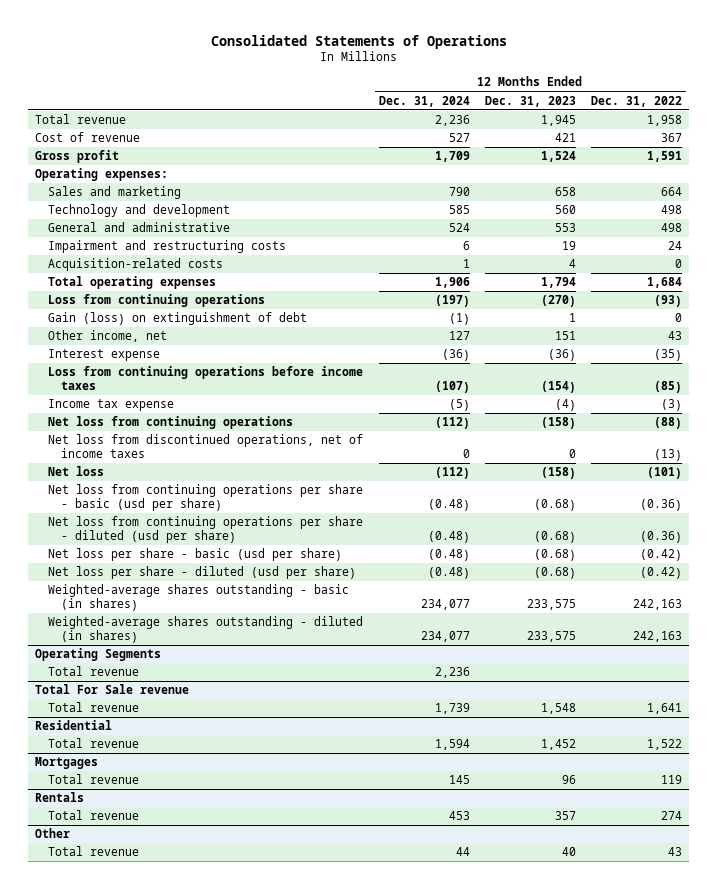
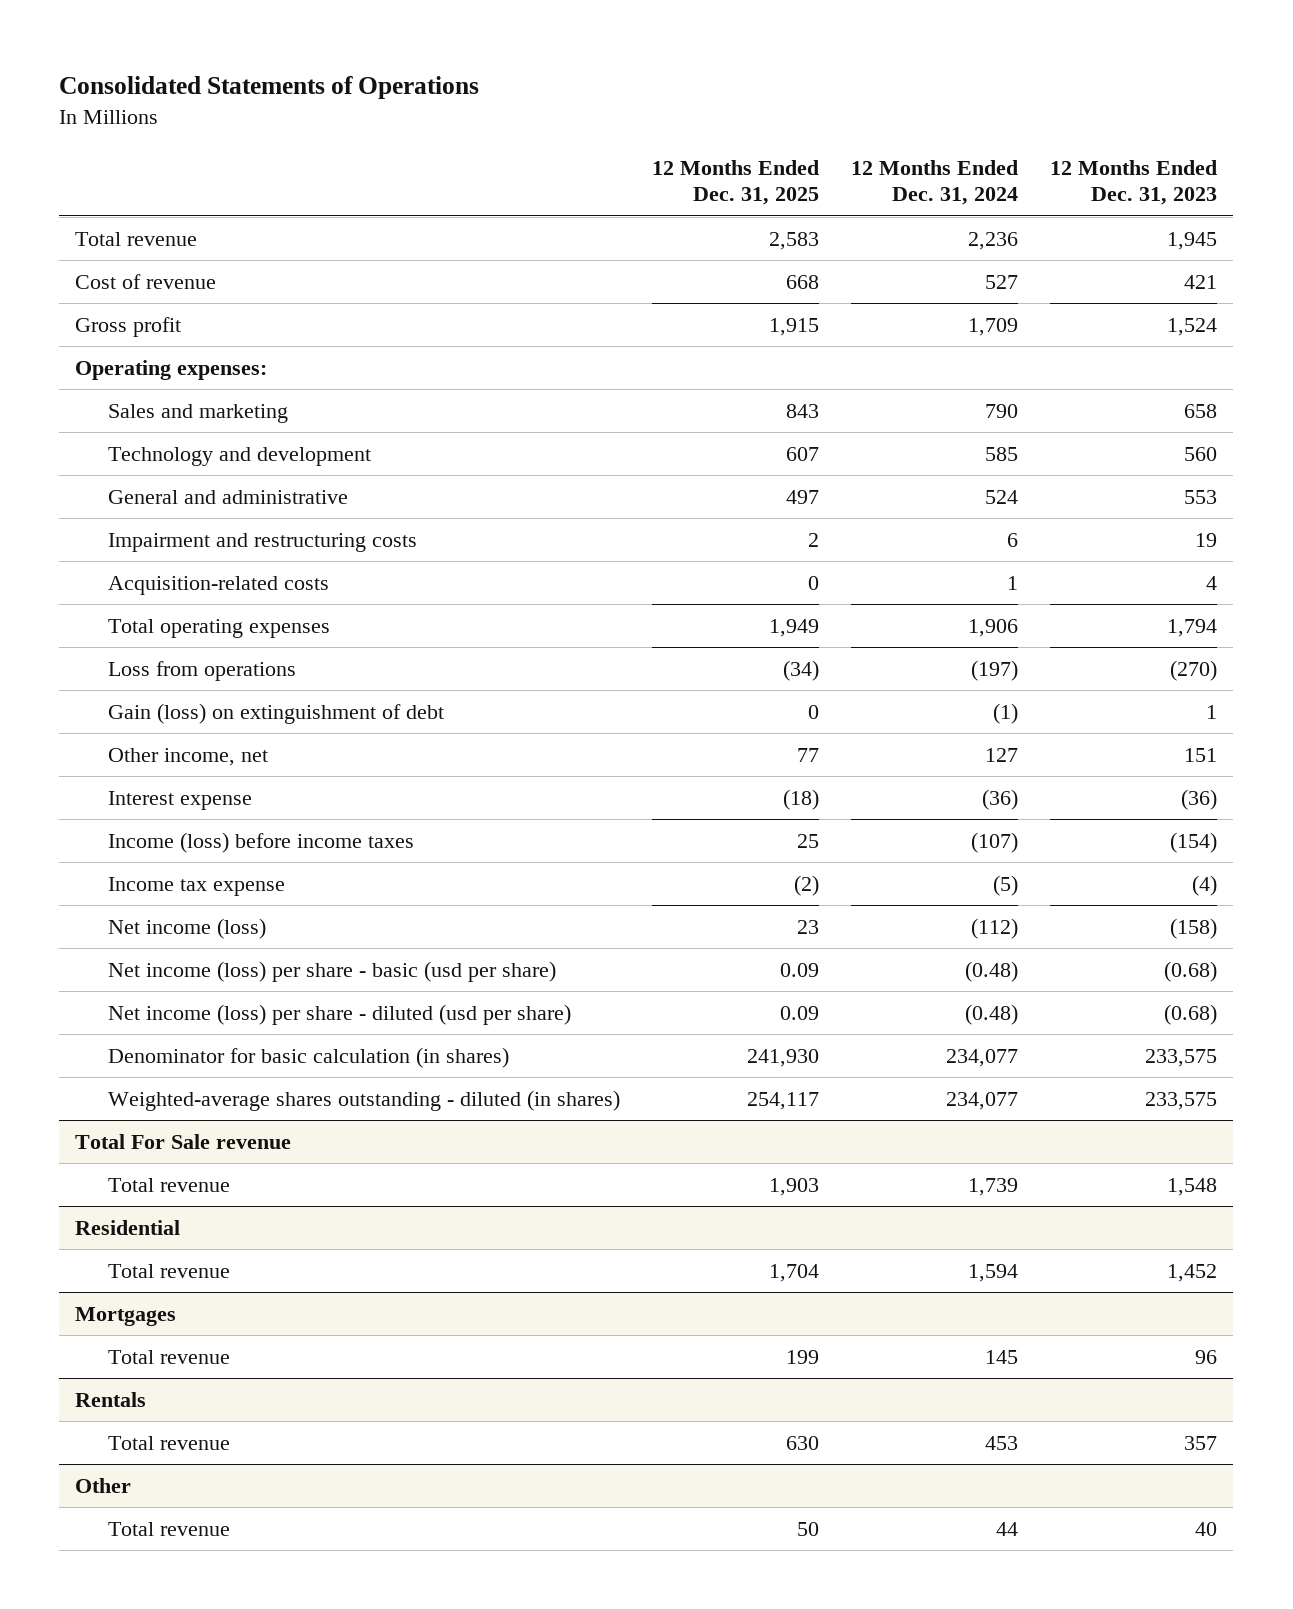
[590,95,682,107] Dec. 31, 2022 -> none
none -> [652,159,820,206] 12 Months Ended Dec. 31, 2025
[48,294,266,308] Loss from continuing operations -> [107,660,296,681] Loss from operations
[48,366,364,391] Loss from continuing operations before income taxes -> [107,831,414,853] Income (loss) before income taxes
[48,416,294,430] Net loss from continuing operations -> none
[48,434,364,459] Net loss from discontinued operations, net of income taxes -> none
[48,484,364,512] Net loss from continuing operations per share - basic (usd per share) -> none
[48,516,364,544] Net loss from continuing operations per share - diluted (usd per share) -> none
[48,466,105,477] Net loss -> [107,917,266,939] Net income (loss)
[48,548,343,562] Net loss per share - basic (usd per share) -> [107,960,556,982] Net income (loss) per share - basic (usd per share)
[48,566,357,580] Net loss per share - diluted (usd per share) -> [107,1003,571,1025] Net income (loss) per share - diluted (usd per share)
[48,584,350,612] Weighted-average shares outstanding - basic (in shares) -> [107,1046,509,1068] Denominator for basic calculation (in shares)
[35,648,162,662] Operating Segments -> none
[48,666,140,677] Total revenue -> none

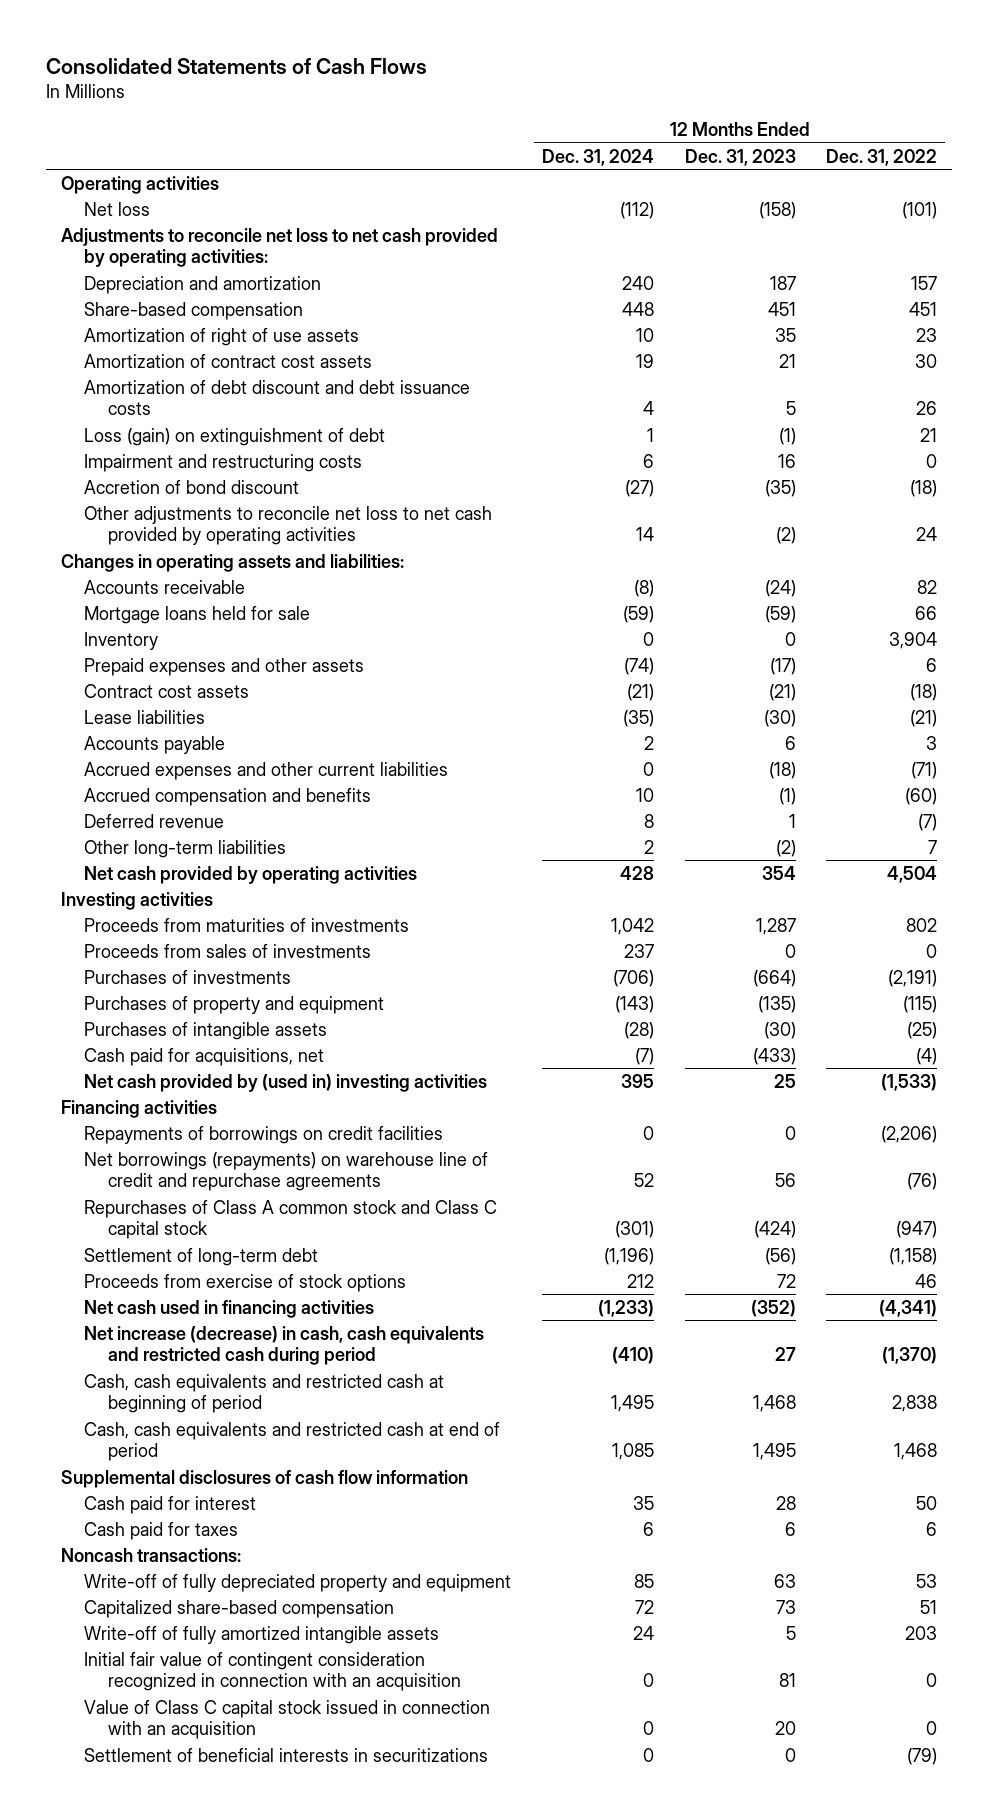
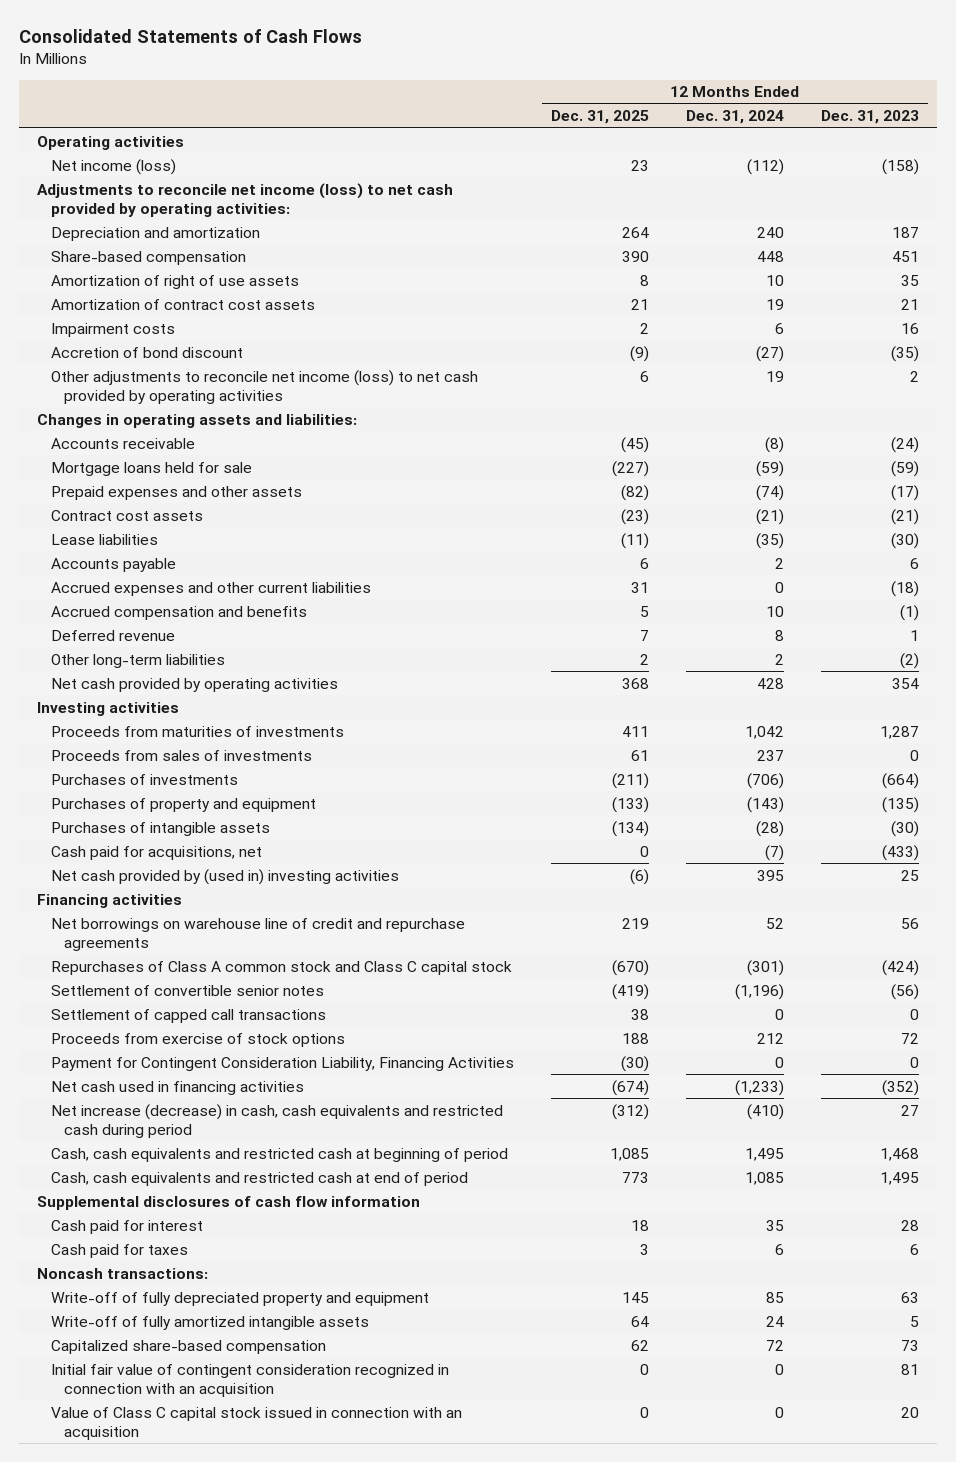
[826,148,938,166] Dec. 31, 2022 -> none
none -> [550,110,649,125] Dec. 31, 2025
[84,201,151,216] Net loss -> [50,158,176,175] Net income (loss)
[61,227,499,268] Adjustments to reconcile net loss to net cash provided by operating activities: -> [37,182,454,217] Adjustments to reconcile net income (loss) to net cash provided by operating activities:
[84,379,471,416] Amortization of debt discount and debt issuance costs -> none
[84,427,386,446] Loss (gain) on extinguishment of debt -> none
[84,453,363,472] Impairment and restructuring costs -> [50,322,175,337] Impairment costs
[84,505,493,546] Other adjustments to reconcile net loss to net cash provided by operating activities -> [50,369,478,404] Other adjustments to reconcile net income (loss) to net cash provided by operating activities
[636,527,655,542] 14 -> [765,370,784,382] 19
[775,527,796,545] (2) -> [909,370,919,382] 2
[84,631,159,650] Inventory -> none
[84,1125,444,1144] Repayments of borrowings on credit facilities -> none
[84,1151,489,1192] Net borrowings (repayments) on warehouse line of credit and repurchase agreements -> [50,917,465,951] Net borrowings on warehouse line of credit and repurchase agreements
[84,1247,319,1266] Settlement of long-term debt -> [50,984,324,996] Settlement of convertible senior notes
none -> [50,1008,326,1023] Settlement of capped call transactions
none -> [50,1056,514,1071] Payment for Contingent Consideration Liability, Financing Activities
[84,1599,395,1618] Capitalized share-based compensation -> [50,1339,326,1354] Capitalized share-based compensation
[84,1747,489,1762] Settlement of beneficial interests in securitizations -> none

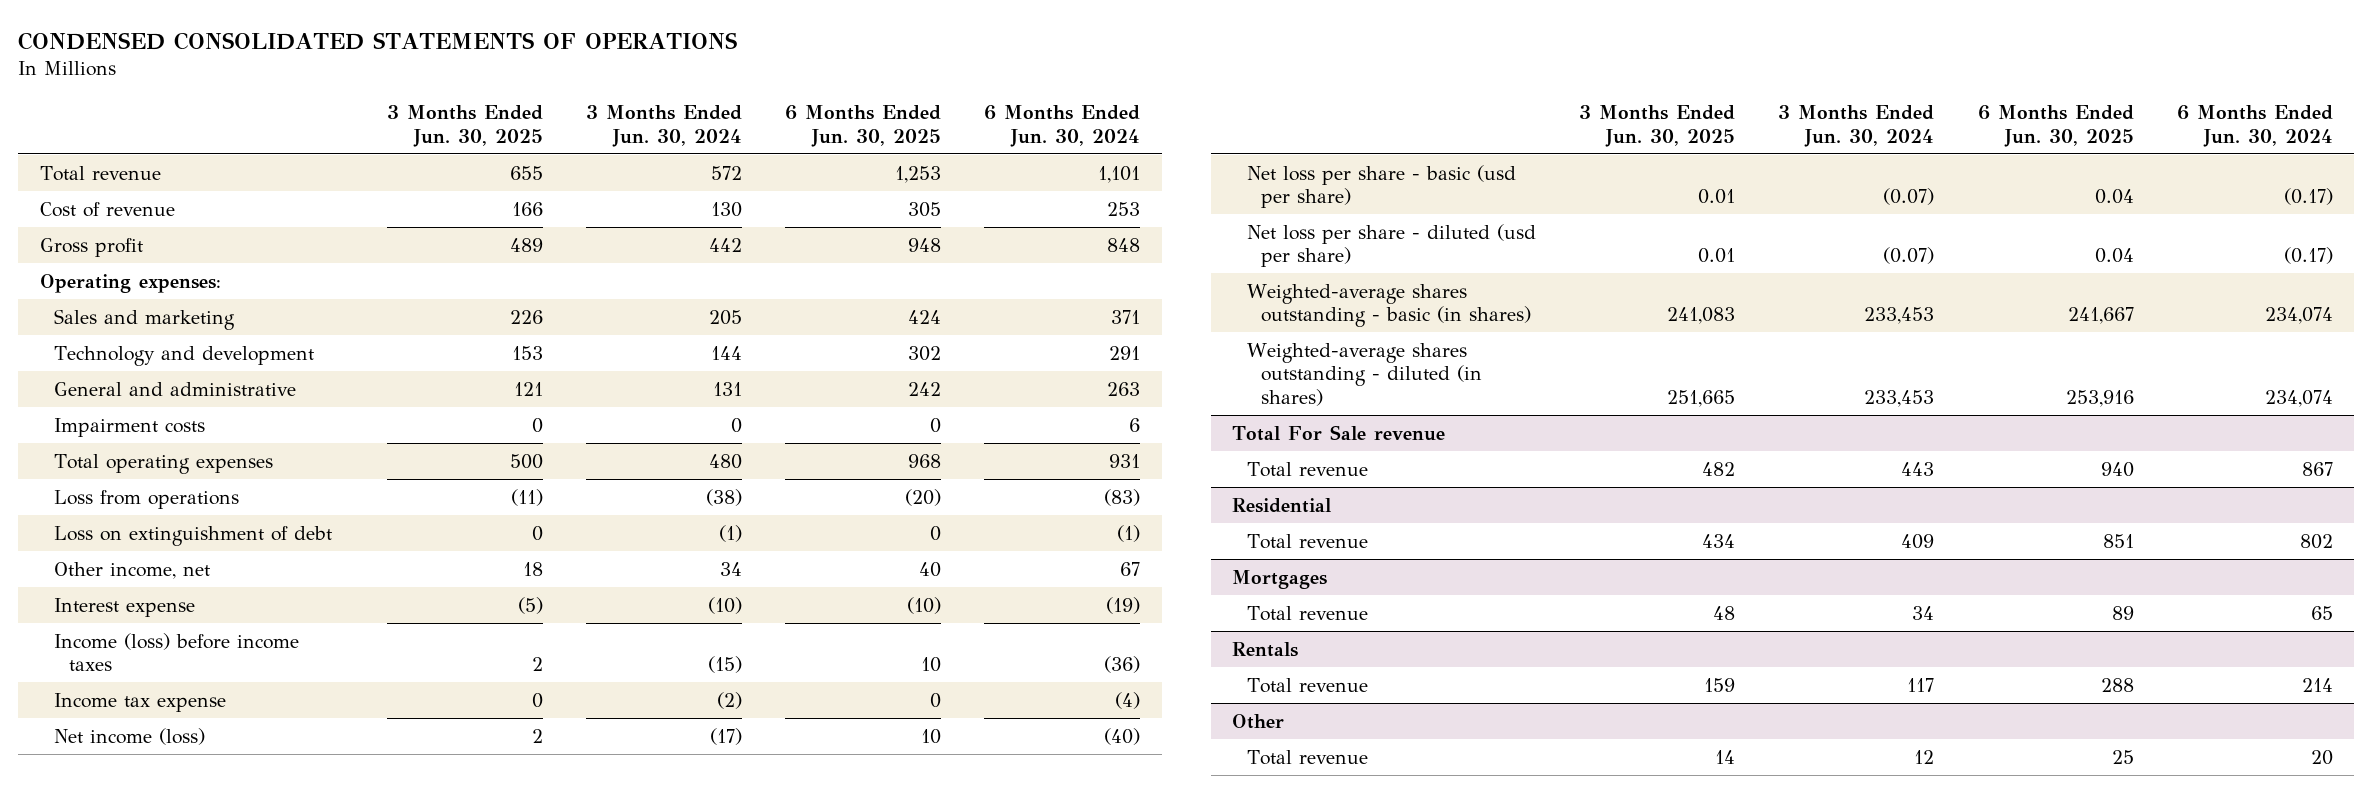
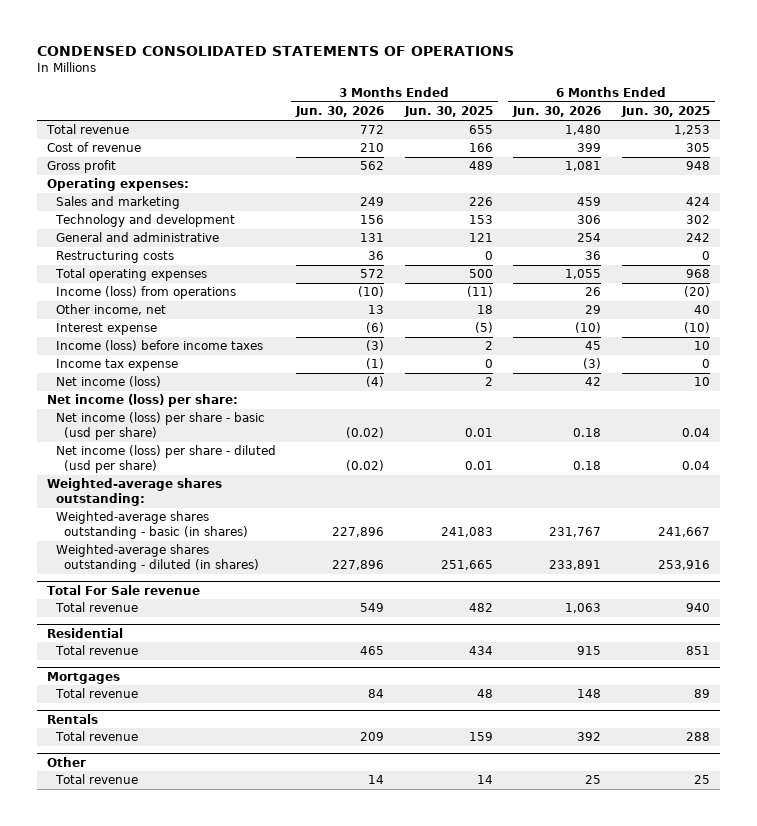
[585,104,742,147] 3 Months Ended Jun. 30, 2024 -> none
[984,104,1141,147] 6 Months Ended Jun. 30, 2024 -> none
none -> [295,106,385,118] Jun. 30, 2026
none -> [512,106,602,118] Jun. 30, 2026
[54,417,206,437] Impairment costs -> none
none -> [55,251,174,264] Restructuring costs
[54,525,333,546] Loss on extinguishment of debt -> none
[54,489,240,509] Loss from operations -> [55,286,236,300] Income (loss) from operations
none -> [47,394,239,408] Net income (loss) per share:
[1246,164,1516,209] Net loss per share - basic (usd per share) -> [55,412,265,441] Net income (loss) per share - basic (usd per share)
[1246,223,1536,268] Net loss per share - diluted (usd per share) -> [55,445,276,474] Net income (loss) per share - diluted (usd per share)
none -> [47,478,223,507] Weighted-average shares outstanding:

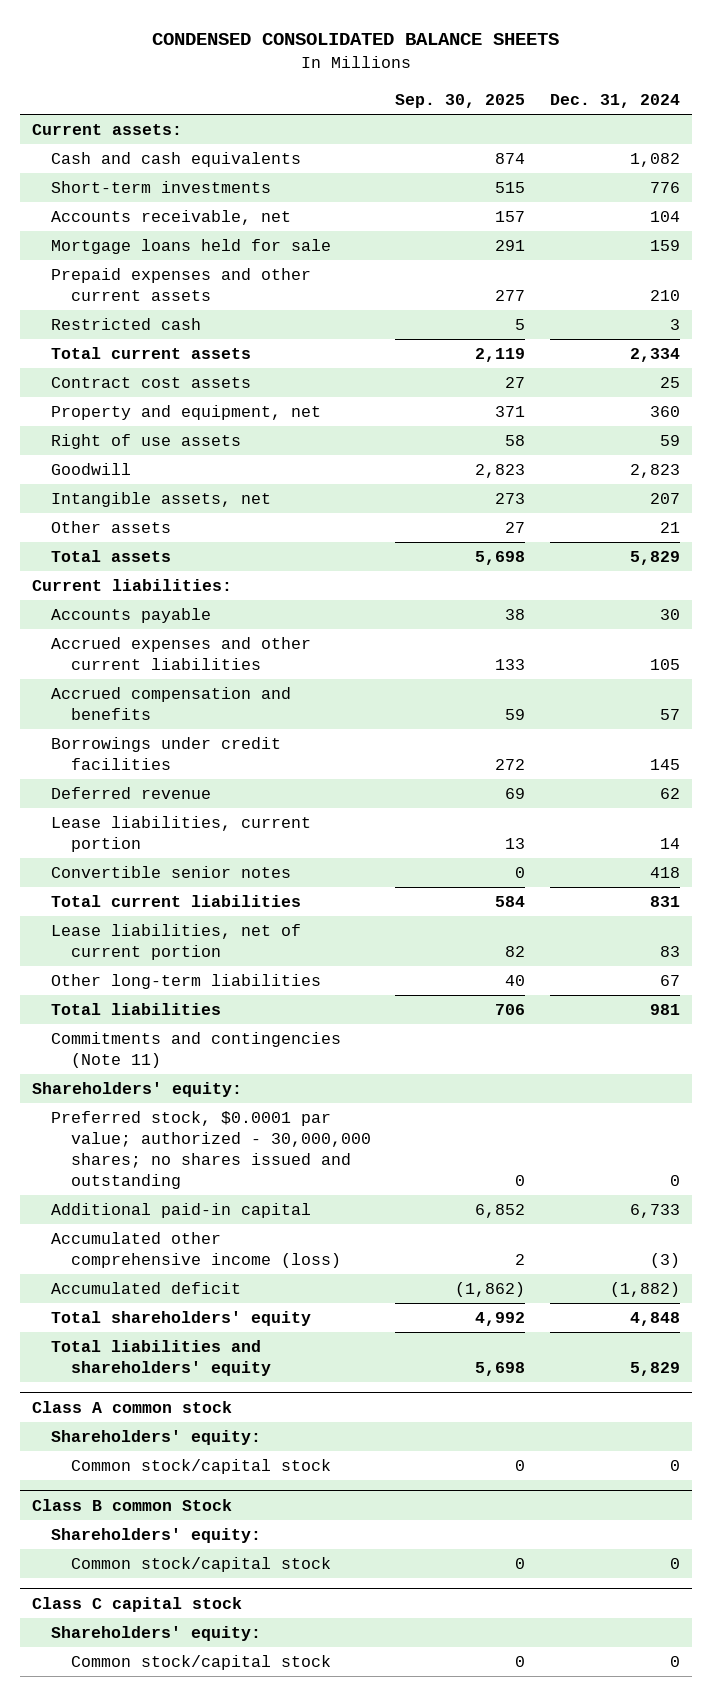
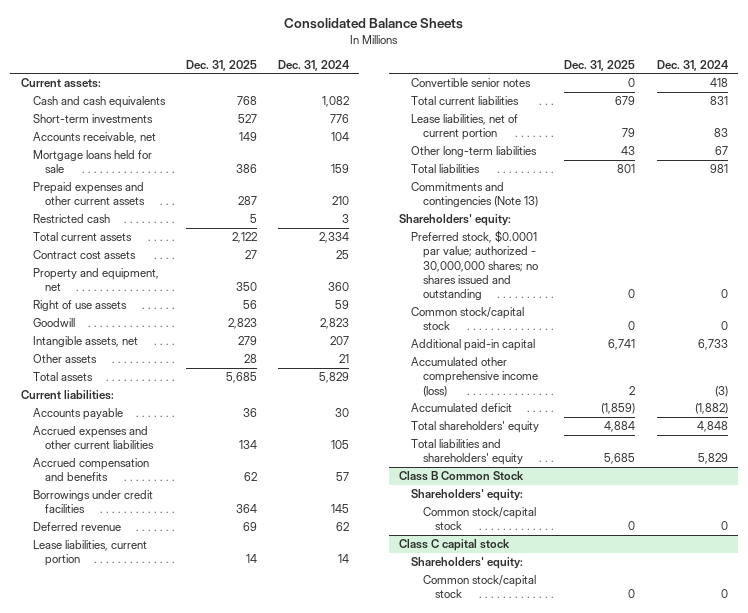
[151,33,559,46] CONDENSED CONSOLIDATED BALANCE SHEETS -> [284,18,464,30] Consolidated Balance Sheets
[395,93,526,108] Sep. 30, 2025 -> none
none -> [185,59,257,71] Dec. 31, 2025
[51,1032,342,1069] Commitments and contingencies (Note 11) -> [411,182,539,208] Commitments and contingencies (Note 13)
none -> [411,307,525,331] Common stock/capital stock
[31,1400,232,1413] Class A common stock -> none
[51,1430,262,1446] Shareholders' equity: -> none
[70,1459,331,1475] Common stock/capital stock -> none
[31,1498,232,1511] Class B common Stock -> [399,471,525,482] Class B Common Stock

